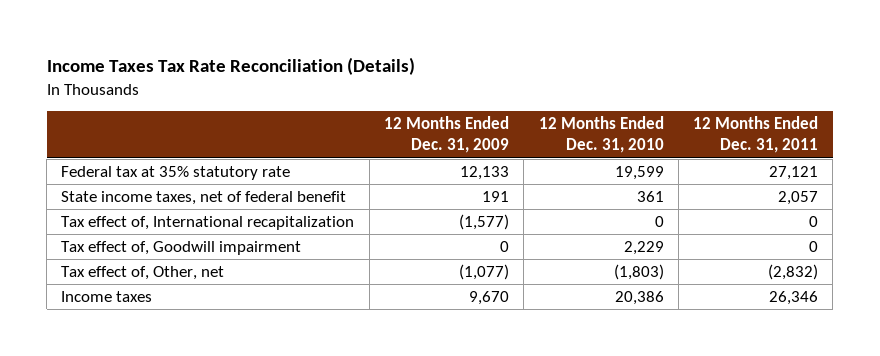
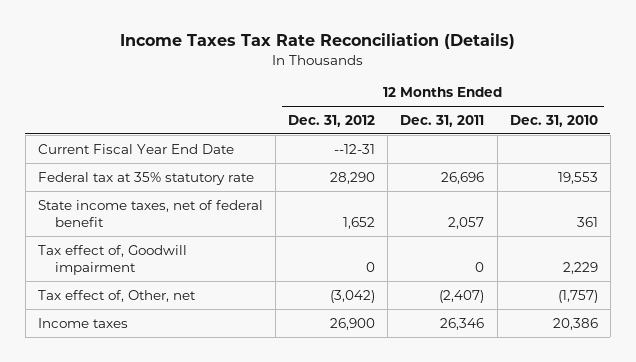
[383,116,509,154] 12 Months Ended Dec. 31, 2009 -> none
none -> [288,114,376,127] Dec. 31, 2012
none -> [37,143,234,154] Current Fiscal Year End Date
[614,166,664,181] 19,599 -> [557,171,598,184] 19,553
[769,166,819,181] 27,121 -> [441,171,485,184] 26,696
[61,216,355,231] Tax effect of, International recapitalization -> none
[613,264,664,281] (1,803) -> [557,289,598,303] (1,757)
[768,264,819,281] (2,832) -> [439,289,485,303] (2,407)

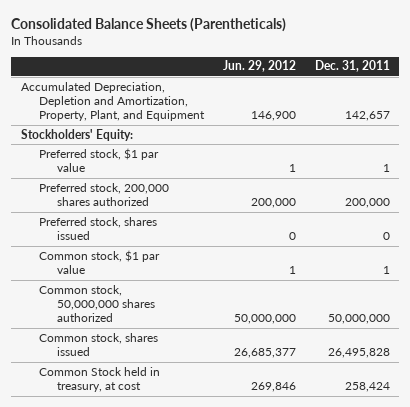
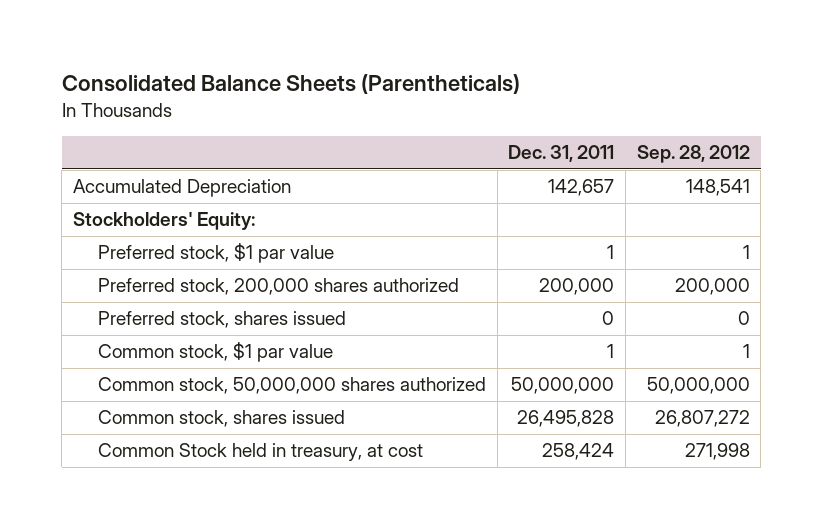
[222,60,296,73] Jun. 29, 2012 -> none
none -> [636,145,750,164] Sep. 28, 2012
[20,81,205,122] Accumulated Depreciation, Depletion and Amortization, Property, Plant, and Equipment -> [72,179,291,198] Accumulated Depreciation

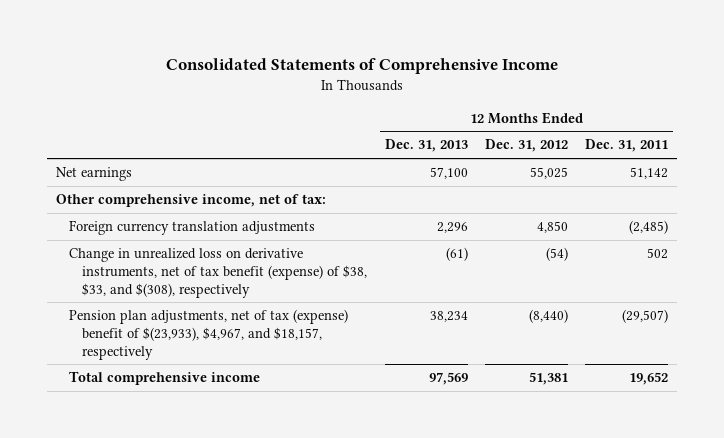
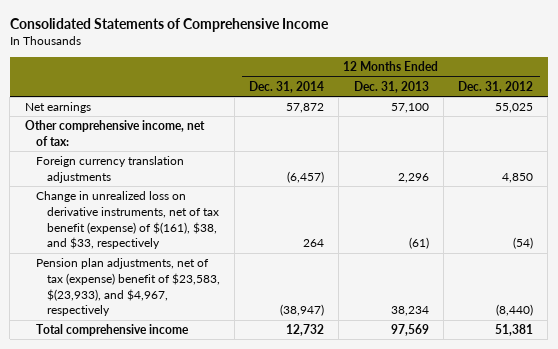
[585,139,669,153] Dec. 31, 2011 -> none
none -> [249,80,325,93] Dec. 31, 2014
[69,248,368,298] Change in unrealized loss on derivative instruments, net of tax benefit (expense) of $38, $33, and $(308), respectively -> [35,191,219,250] Change in unrealized loss on derivative instruments, net of tax benefit (expense) of $(161), $38, and $33, respectively
[69,309,349,360] Pension plan adjustments, net of tax (expense) benefit of $(23,933), $4,967, and $18,157, respectively -> [35,258,220,317] Pension plan adjustments, net of tax (expense) benefit of $23,583, $(23,933), and $4,967, respectively

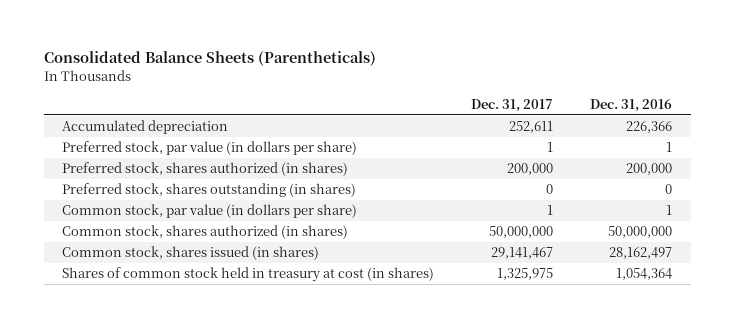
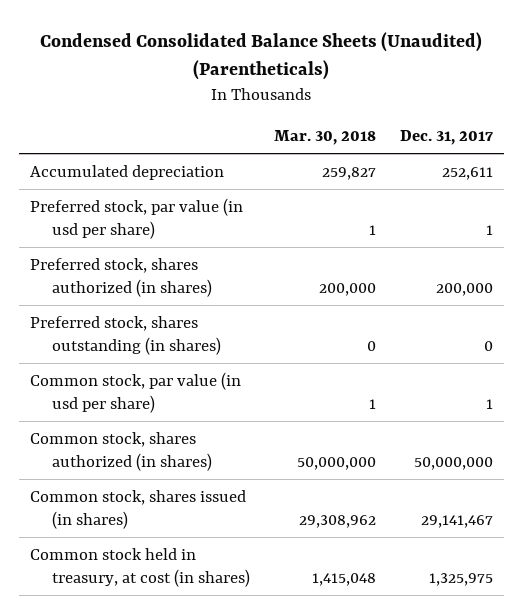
[43,51,376,67] Consolidated Balance Sheets (Parentheticals) -> [40,31,483,81] Condensed Consolidated Balance Sheets (Unaudited) (Parentheticals)
[590,98,673,112] Dec. 31, 2016 -> none
none -> [273,130,376,146] Mar. 30, 2018
[62,141,358,156] Preferred stock, par value (in dollars per share) -> [30,197,244,239] Preferred stock, par value (in usd per share)
[62,204,358,219] Common stock, par value (in dollars per share) -> [30,371,242,413] Common stock, par value (in usd per share)
[62,267,435,283] Shares of common stock held in treasury at cost (in shares) -> [30,547,251,587] Common stock held in treasury, at cost (in shares)

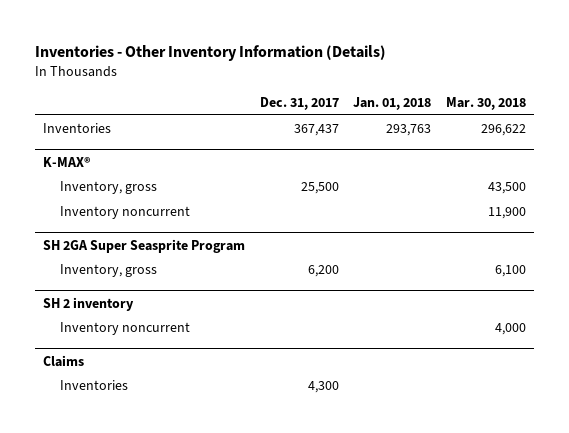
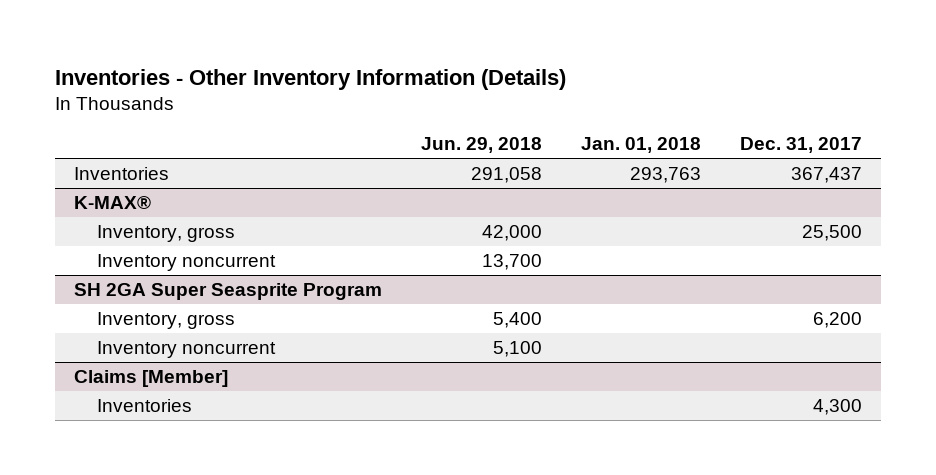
[446,96,527,110] Mar. 30, 2018 -> none
none -> [421,137,543,154] Jun. 29, 2018
[42,296,134,311] SH 2 inventory -> none
[42,354,84,367] Claims -> [74,370,229,388] Claims [Member]

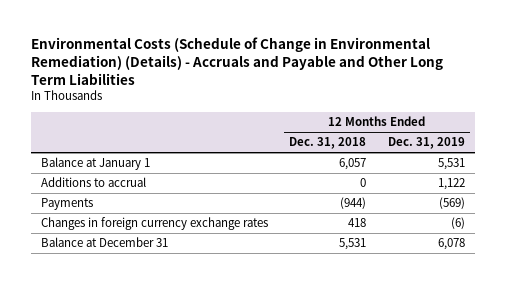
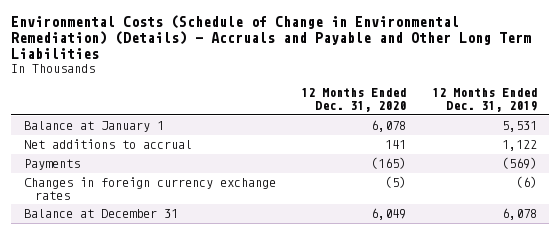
[289,137,367,150] Dec. 31, 2018 -> none
none -> [301,88,407,113] 12 Months Ended Dec. 31, 2020
[41,177,147,188] Additions to accrual -> [23,139,192,150] Net additions to accrual

